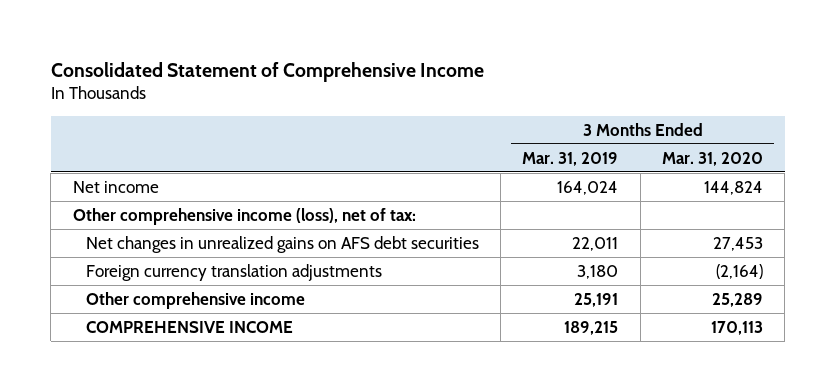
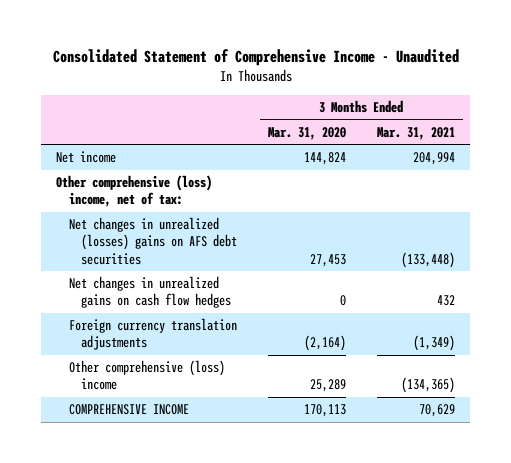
[50,61,484,82] Consolidated Statement of Comprehensive Income -> [52,49,459,67] Consolidated Statement of Comprehensive Income - Unaudited
[522,151,619,166] Mar. 31, 2019 -> none
none -> [376,126,455,140] Mar. 31, 2021
[72,207,416,225] Other comprehensive income (loss), net of tax: -> [56,175,213,208] Other comprehensive (loss) income, net of tax:
[85,235,479,253] Net changes in unrealized gains on AFS debt securities -> [68,217,237,265] Net changes in unrealized (losses) gains on AFS debt securities
none -> [68,276,231,309] Net changes in unrealized gains on cash flow hedges
[85,291,305,309] Other comprehensive income -> [68,360,225,391] Other comprehensive (loss) income

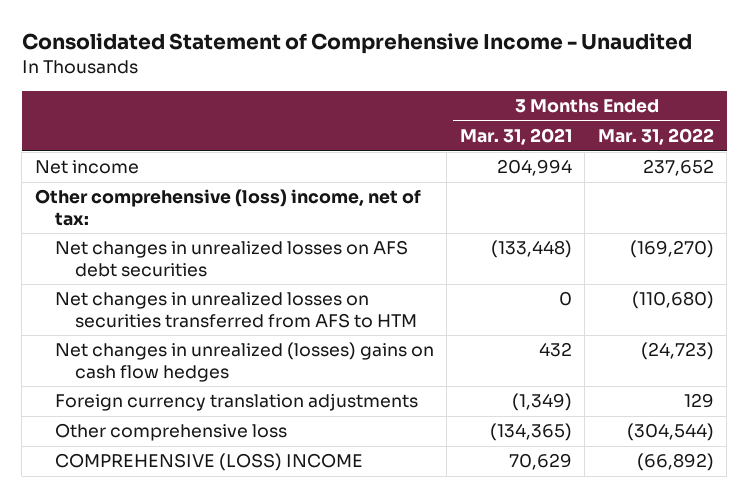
[267,126,346,140] Mar. 31, 2020 -> none
none -> [597,128,714,146] Mar. 31, 2022
[68,217,237,265] Net changes in unrealized (losses) gains on AFS debt securities -> [54,240,408,277] Net changes in unrealized losses on AFS debt securities
none -> [54,292,417,328] Net changes in unrealized losses on securities transferred from AFS to HTM
[68,276,231,309] Net changes in unrealized gains on cash flow hedges -> [54,342,434,382] Net changes in unrealized (losses) gains on cash flow hedges
[68,360,225,391] Other comprehensive (loss) income -> [54,423,287,442] Other comprehensive loss
[68,404,189,416] COMPREHENSIVE INCOME -> [54,453,363,472] COMPREHENSIVE (LOSS) INCOME

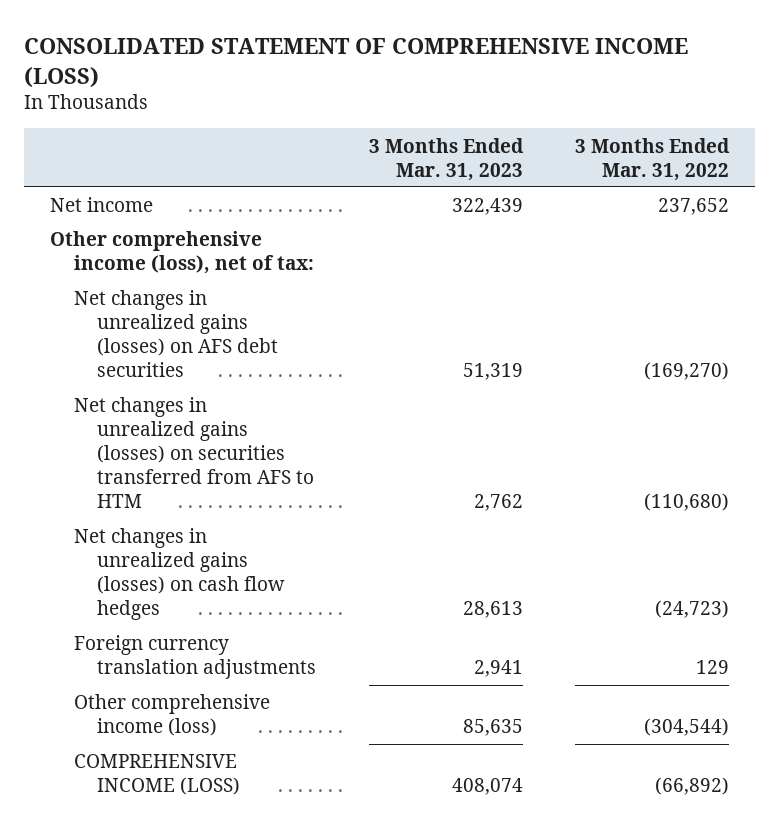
[21,33,692,55] Consolidated Statement of Comprehensive Income - Unaudited -> [24,37,689,88] CONSOLIDATED STATEMENT OF COMPREHENSIVE INCOME (LOSS)
[459,128,572,146] Mar. 31, 2021 -> none
none -> [368,137,524,181] 3 Months Ended Mar. 31, 2023
[34,189,421,226] Other comprehensive (loss) income, net of tax: -> [50,231,314,275] Other comprehensive income (loss), net of tax:
[54,240,408,277] Net changes in unrealized losses on AFS debt securities -> [73,290,279,378] Net changes in unrealized gains (losses) on AFS debt securities
[54,292,417,328] Net changes in unrealized losses on securities transferred from AFS to HTM -> [73,397,315,509] Net changes in unrealized gains (losses) on securities transferred from AFS to HTM
[54,342,434,382] Net changes in unrealized (losses) gains on cash flow hedges -> [73,528,286,621] Net changes in unrealized gains (losses) on cash flow hedges
[54,423,287,442] Other comprehensive loss -> [73,694,270,737] Other comprehensive income (loss)
[54,453,363,472] COMPREHENSIVE (LOSS) INCOME -> [73,754,241,796] COMPREHENSIVE INCOME (LOSS)

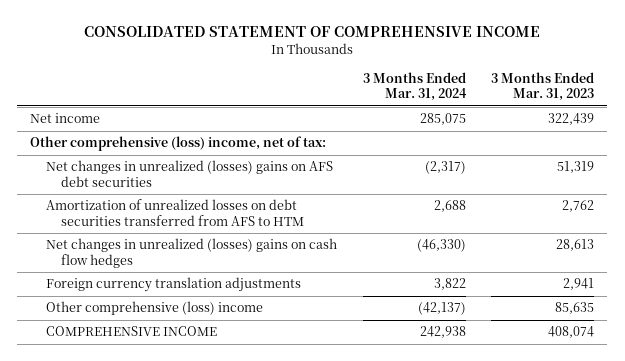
[24,37,689,88] CONSOLIDATED STATEMENT OF COMPREHENSIVE INCOME (LOSS) -> [84,25,541,37] CONSOLIDATED STATEMENT OF COMPREHENSIVE INCOME
[574,137,730,181] 3 Months Ended Mar. 31, 2022 -> none
none -> [362,71,467,102] 3 Months Ended Mar. 31, 2024
[50,231,314,275] Other comprehensive income (loss), net of tax: -> [30,136,327,152] Other comprehensive (loss) income, net of tax:
[73,290,279,378] Net changes in unrealized gains (losses) on AFS debt securities -> [45,160,333,188] Net changes in unrealized (losses) gains on AFS debt securities
[73,397,315,509] Net changes in unrealized gains (losses) on securities transferred from AFS to HTM -> [45,199,304,227] Amortization of unrealized losses on debt securities transferred from AFS to HTM
[73,528,286,621] Net changes in unrealized gains (losses) on cash flow hedges -> [45,238,337,269] Net changes in unrealized (losses) gains on cash flow hedges
[73,694,270,737] Other comprehensive income (loss) -> [45,301,263,316] Other comprehensive (loss) income
[73,754,241,796] COMPREHENSIVE INCOME (LOSS) -> [45,326,217,337] COMPREHENSIVE INCOME

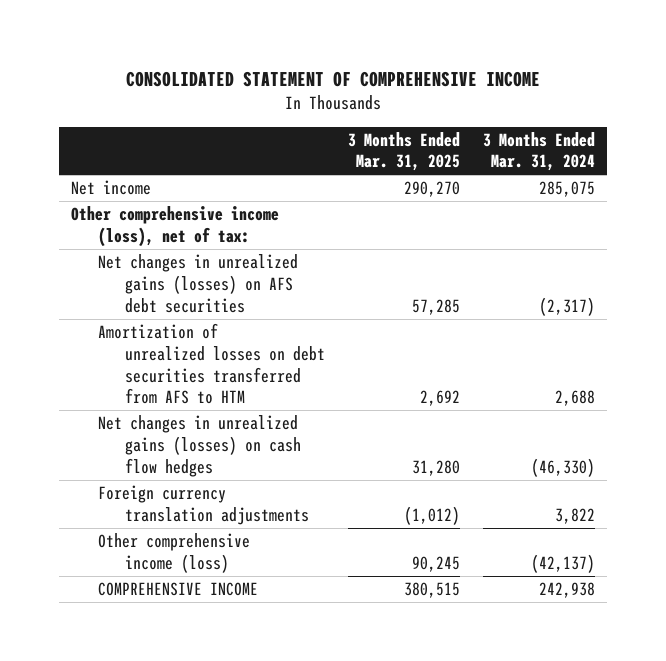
[491,71,595,102] 3 Months Ended Mar. 31, 2023 -> none
none -> [348,131,461,172] 3 Months Ended Mar. 31, 2025
[30,136,327,152] Other comprehensive (loss) income, net of tax: -> [70,206,279,247] Other comprehensive income (loss), net of tax:
[45,160,333,188] Net changes in unrealized (losses) gains on AFS debt securities -> [97,254,298,313] Net changes in unrealized gains (losses) on AFS debt securities
[45,238,337,269] Net changes in unrealized (losses) gains on cash flow hedges -> [97,415,301,477] Net changes in unrealized gains (losses) on cash flow hedges
[45,301,263,316] Other comprehensive (loss) income -> [97,533,250,573] Other comprehensive income (loss)

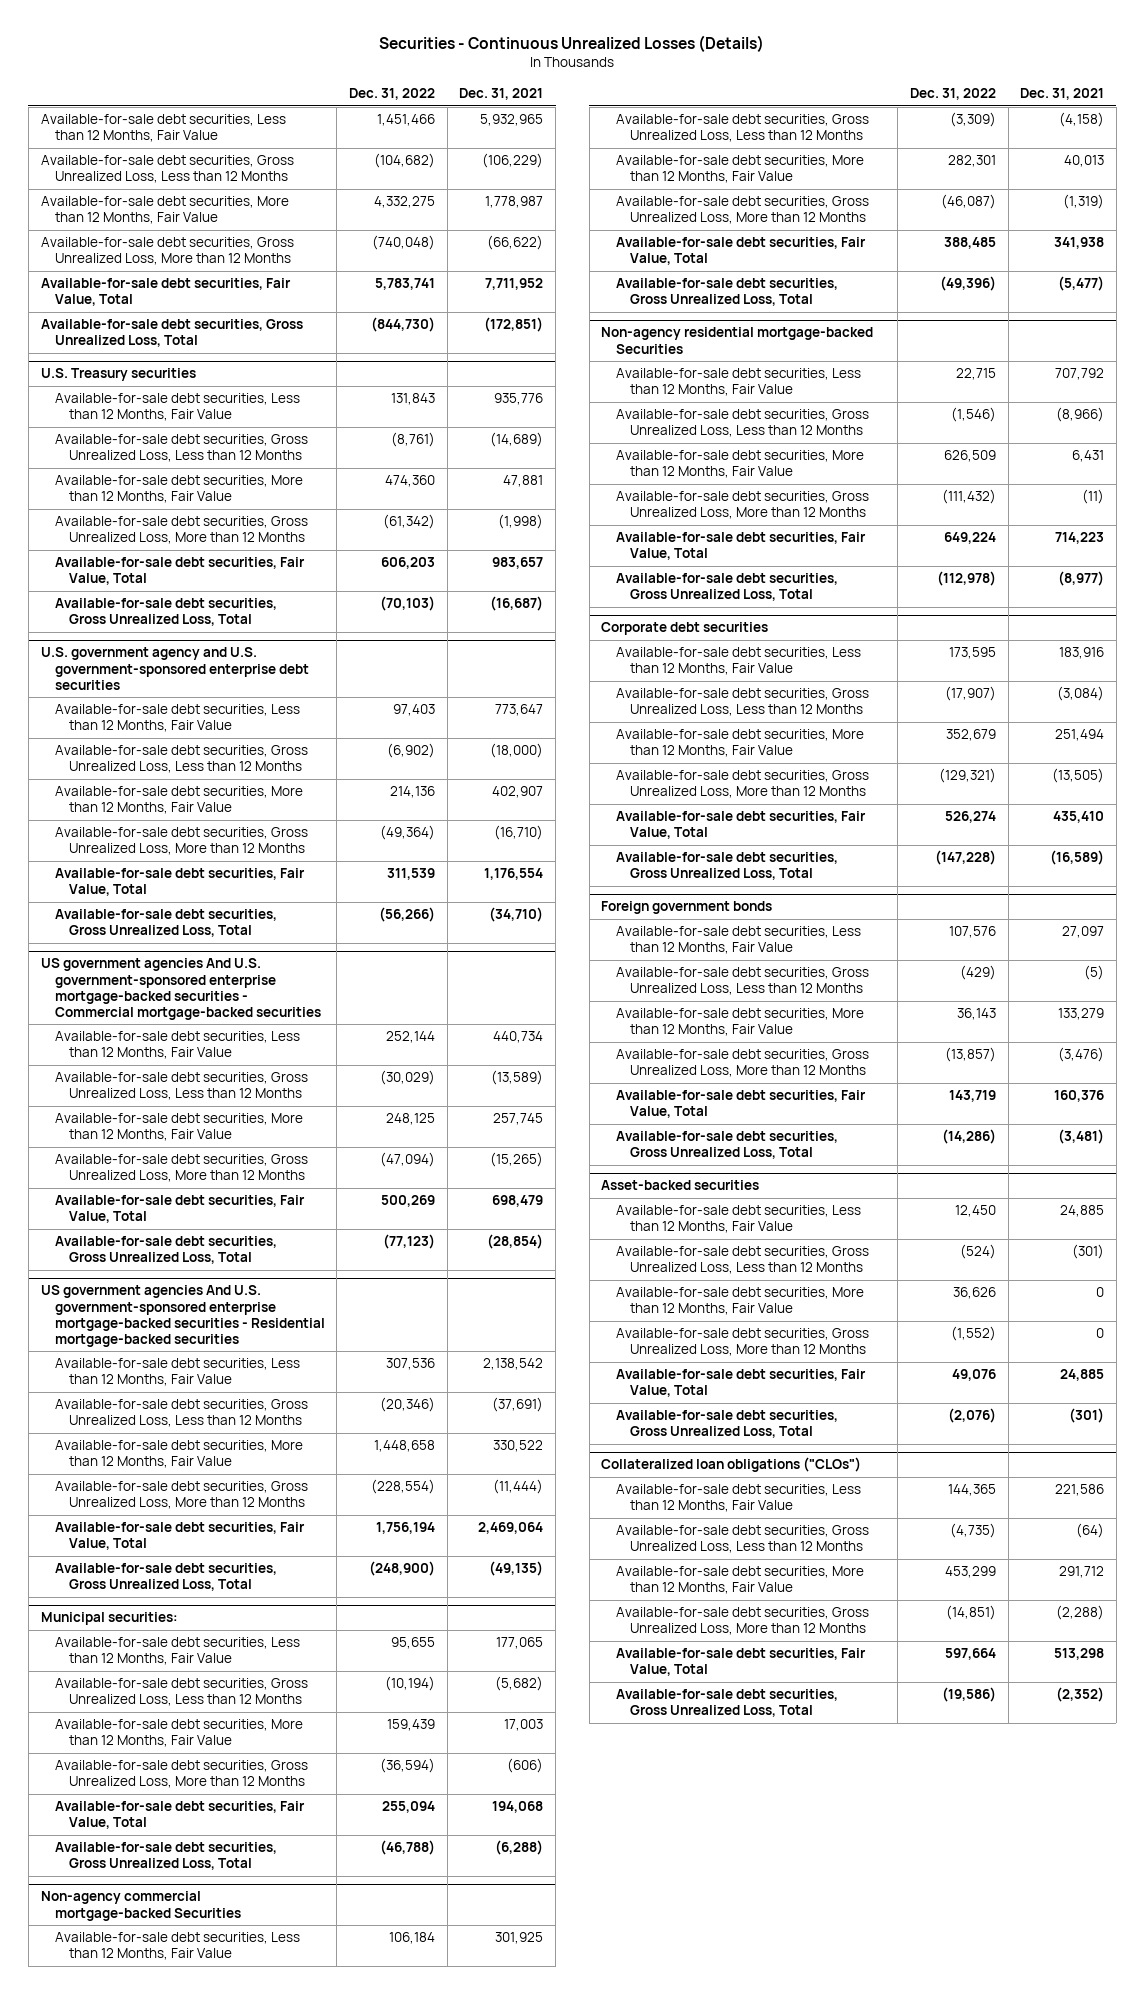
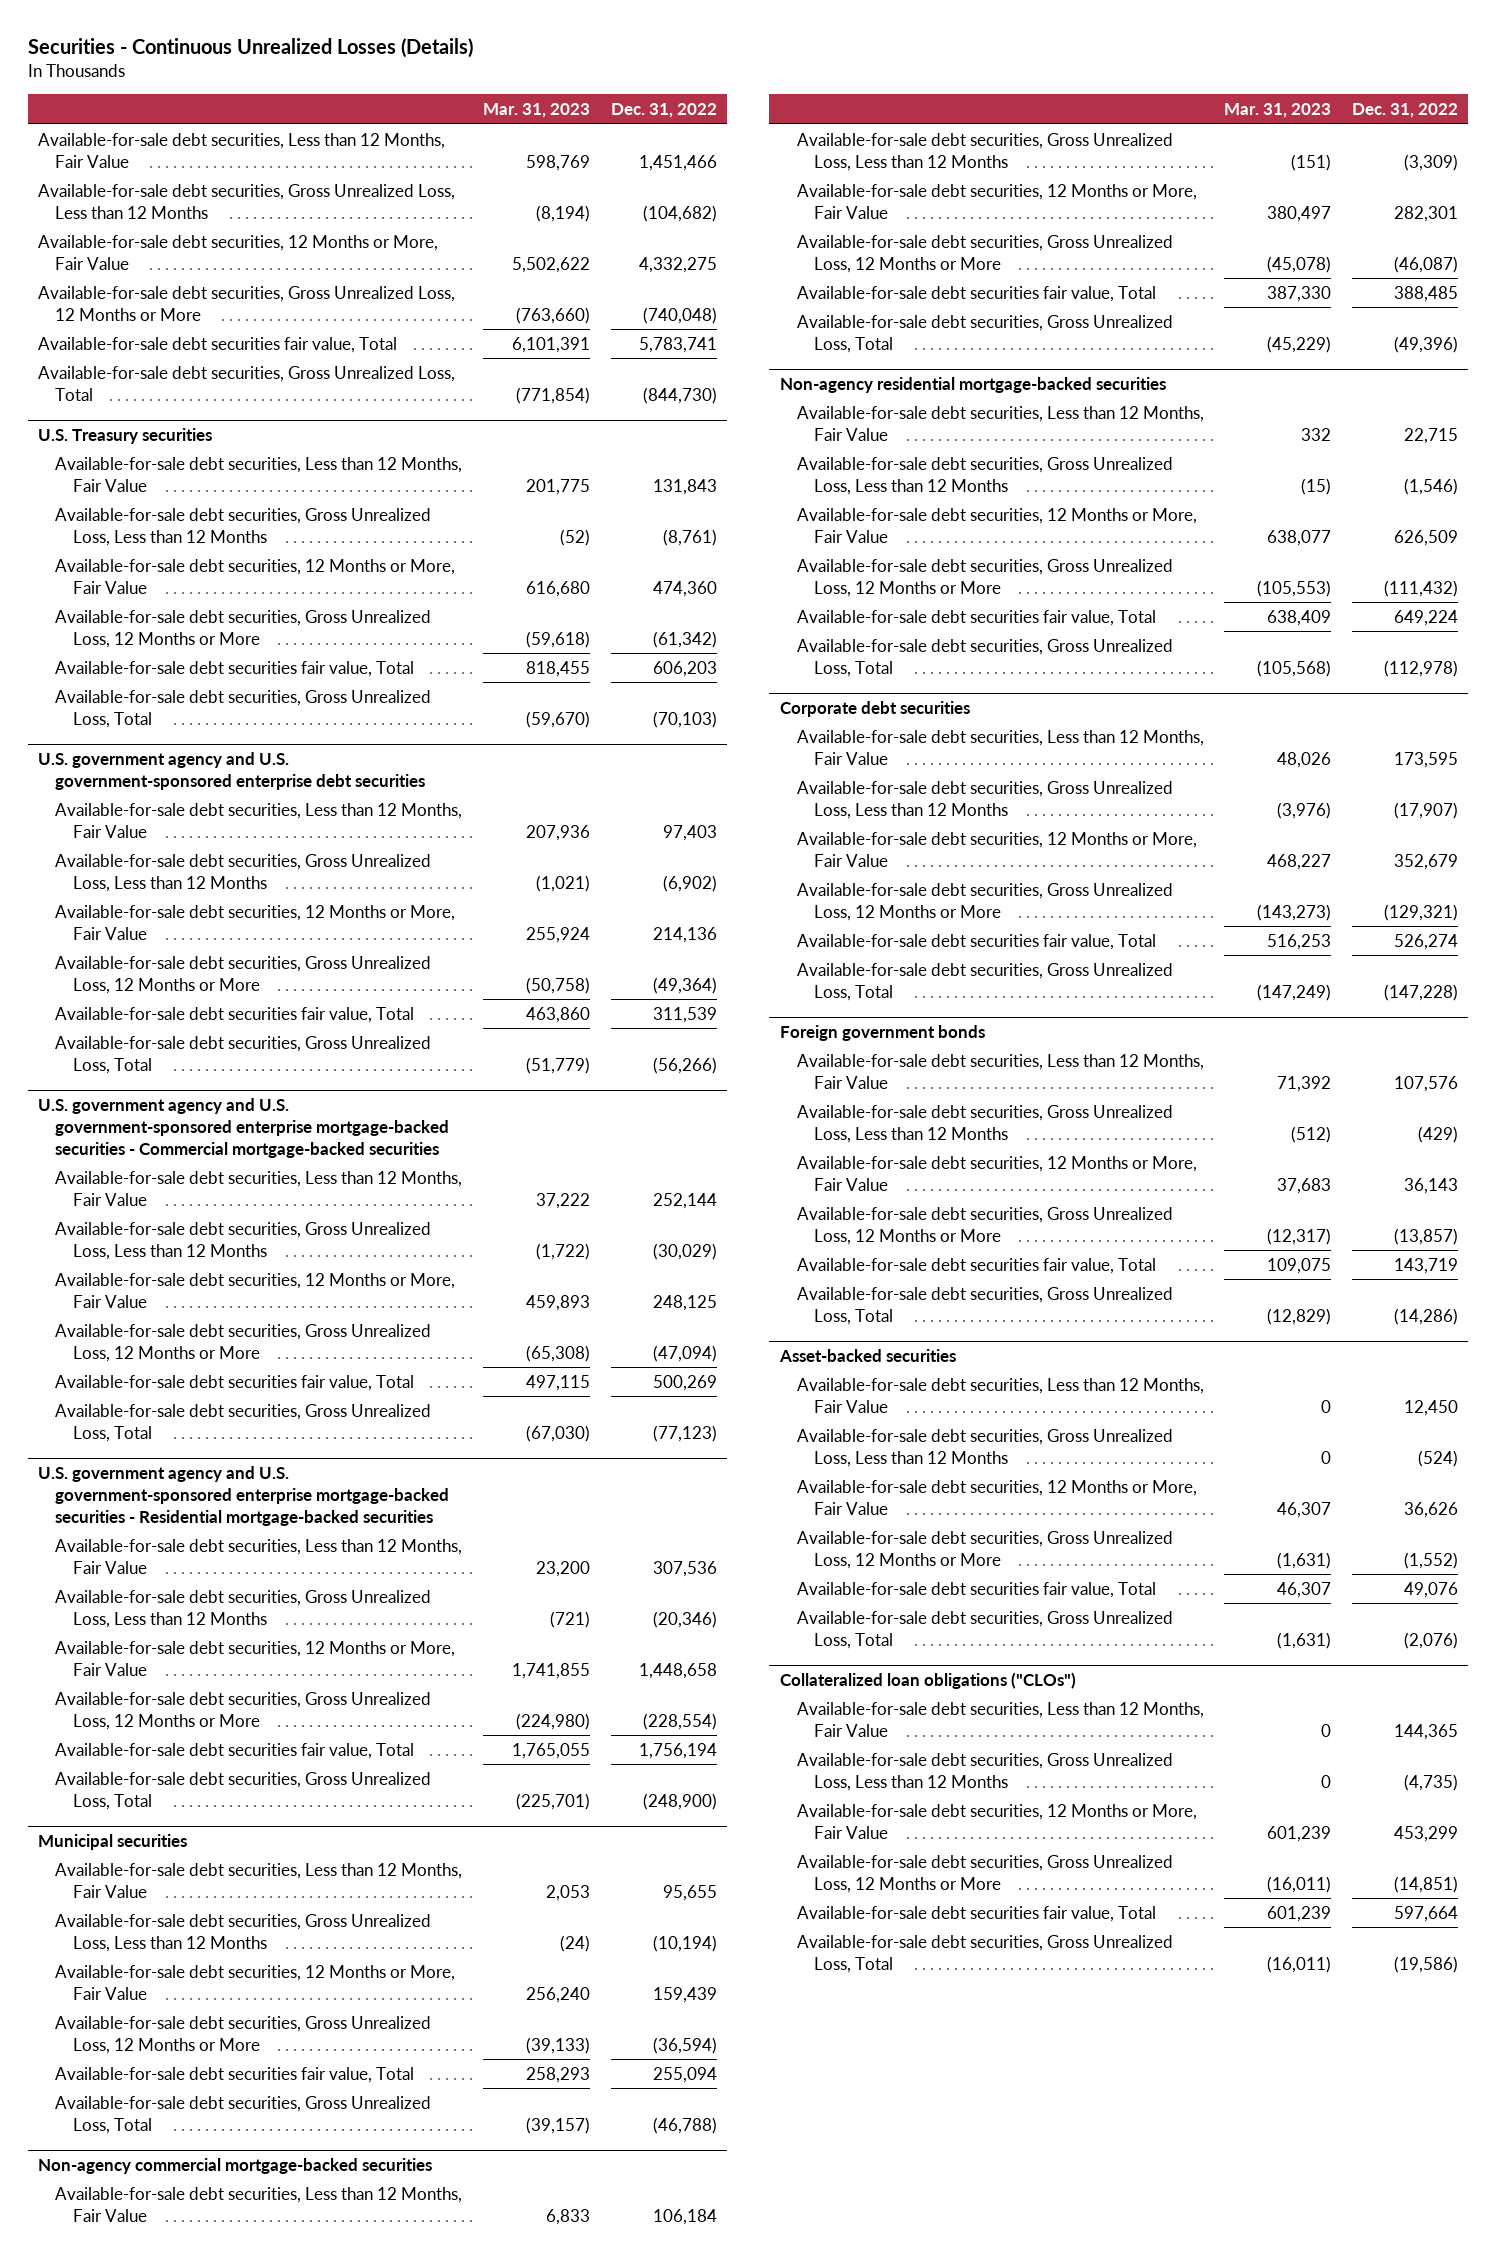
[459,88,544,101] Dec. 31, 2021 -> none
none -> [483,103,591,119] Mar. 31, 2023
[40,196,289,225] Available-for-sale debt securities, More than 12 Months, Fair Value -> [38,234,439,270] Available-for-sale debt securities, 12 Months or More, Fair Value
[40,237,294,266] Available-for-sale debt securities, Gross Unrealized Loss, More than 12 Months -> [38,285,456,321] Available-for-sale debt securities, Gross Unrealized Loss, 12 Months or More
[40,278,291,307] Available-for-sale debt securities, Fair Value, Total -> [38,336,398,353] Available-for-sale debt securities fair value, Total
[54,475,303,504] Available-for-sale debt securities, More than 12 Months, Fair Value -> [55,558,456,594] Available-for-sale debt securities, 12 Months or More, Fair Value
[54,516,308,545] Available-for-sale debt securities, Gross Unrealized Loss, More than 12 Months -> [55,609,432,648] Available-for-sale debt securities, Gross Unrealized Loss, 12 Months or More
[54,557,305,586] Available-for-sale debt securities, Fair Value, Total -> [55,660,415,677] Available-for-sale debt securities fair value, Total
[54,786,303,815] Available-for-sale debt securities, More than 12 Months, Fair Value -> [55,904,456,940] Available-for-sale debt securities, 12 Months or More, Fair Value
[54,827,308,856] Available-for-sale debt securities, Gross Unrealized Loss, More than 12 Months -> [55,955,432,994] Available-for-sale debt securities, Gross Unrealized Loss, 12 Months or More
[54,868,305,897] Available-for-sale debt securities, Fair Value, Total -> [55,1006,415,1023] Available-for-sale debt securities fair value, Total
[40,958,321,1020] US government agencies And U.S. government-sponsored enterprise mortgage-backed securities - Commercial mortgage-backed securities -> [38,1097,450,1158] U.S. government agency and U.S. government-sponsored enterprise mortgage-backed securities - Commercial mortgage-backed securities
[54,1113,303,1142] Available-for-sale debt securities, More than 12 Months, Fair Value -> [55,1272,456,1308] Available-for-sale debt securities, 12 Months or More, Fair Value
[54,1154,308,1183] Available-for-sale debt securities, Gross Unrealized Loss, More than 12 Months -> [55,1323,432,1362] Available-for-sale debt securities, Gross Unrealized Loss, 12 Months or More
[54,1195,305,1224] Available-for-sale debt securities, Fair Value, Total -> [55,1374,415,1391] Available-for-sale debt securities fair value, Total
[40,1285,325,1347] US government agencies And U.S. government-sponsored enterprise mortgage-backed securities - Residential mortgage-backed securities -> [38,1465,450,1526] U.S. government agency and U.S. government-sponsored enterprise mortgage-backed securities - Residential mortgage-backed securities
[54,1440,303,1469] Available-for-sale debt securities, More than 12 Months, Fair Value -> [55,1640,456,1676] Available-for-sale debt securities, 12 Months or More, Fair Value
[54,1481,308,1510] Available-for-sale debt securities, Gross Unrealized Loss, More than 12 Months -> [55,1691,432,1730] Available-for-sale debt securities, Gross Unrealized Loss, 12 Months or More
[54,1522,305,1551] Available-for-sale debt securities, Fair Value, Total -> [55,1742,415,1759] Available-for-sale debt securities fair value, Total
[40,1612,178,1626] Municipal securities: -> [38,1833,188,1850] Municipal securities
[54,1719,303,1748] Available-for-sale debt securities, More than 12 Months, Fair Value -> [55,1964,456,2000] Available-for-sale debt securities, 12 Months or More, Fair Value
[54,1760,308,1789] Available-for-sale debt securities, Gross Unrealized Loss, More than 12 Months -> [55,2015,432,2054] Available-for-sale debt securities, Gross Unrealized Loss, 12 Months or More
[54,1801,305,1830] Available-for-sale debt securities, Fair Value, Total -> [55,2066,415,2083] Available-for-sale debt securities fair value, Total
[40,1891,241,1921] Non-agency commercial mortgage-backed Securities -> [38,2157,433,2174] Non-agency commercial mortgage-backed securities
[615,155,864,184] Available-for-sale debt securities, More than 12 Months, Fair Value -> [796,183,1197,219] Available-for-sale debt securities, 12 Months or More, Fair Value
[615,196,869,225] Available-for-sale debt securities, Gross Unrealized Loss, More than 12 Months -> [796,234,1173,273] Available-for-sale debt securities, Gross Unrealized Loss, 12 Months or More
[615,237,866,266] Available-for-sale debt securities, Fair Value, Total -> [796,285,1156,302] Available-for-sale debt securities fair value, Total
[601,327,874,354] Non-agency residential mortgage-backed Securities -> [779,376,1166,393] Non-agency residential mortgage-backed securities
[615,450,864,479] Available-for-sale debt securities, More than 12 Months, Fair Value -> [796,507,1197,543] Available-for-sale debt securities, 12 Months or More, Fair Value
[615,491,869,520] Available-for-sale debt securities, Gross Unrealized Loss, More than 12 Months -> [796,558,1173,597] Available-for-sale debt securities, Gross Unrealized Loss, 12 Months or More
[615,532,866,561] Available-for-sale debt securities, Fair Value, Total -> [796,609,1156,626] Available-for-sale debt securities fair value, Total
[615,729,864,758] Available-for-sale debt securities, More than 12 Months, Fair Value -> [796,831,1197,867] Available-for-sale debt securities, 12 Months or More, Fair Value
[615,770,869,799] Available-for-sale debt securities, Gross Unrealized Loss, More than 12 Months -> [796,882,1173,921] Available-for-sale debt securities, Gross Unrealized Loss, 12 Months or More
[615,811,866,840] Available-for-sale debt securities, Fair Value, Total -> [796,933,1156,950] Available-for-sale debt securities fair value, Total
[615,1008,864,1037] Available-for-sale debt securities, More than 12 Months, Fair Value -> [796,1155,1197,1191] Available-for-sale debt securities, 12 Months or More, Fair Value
[615,1049,869,1078] Available-for-sale debt securities, Gross Unrealized Loss, More than 12 Months -> [796,1206,1173,1245] Available-for-sale debt securities, Gross Unrealized Loss, 12 Months or More
[615,1090,866,1119] Available-for-sale debt securities, Fair Value, Total -> [796,1257,1156,1274] Available-for-sale debt securities fair value, Total
[615,1287,864,1316] Available-for-sale debt securities, More than 12 Months, Fair Value -> [796,1479,1197,1515] Available-for-sale debt securities, 12 Months or More, Fair Value
[615,1328,869,1357] Available-for-sale debt securities, Gross Unrealized Loss, More than 12 Months -> [796,1530,1173,1569] Available-for-sale debt securities, Gross Unrealized Loss, 12 Months or More
[615,1369,866,1398] Available-for-sale debt securities, Fair Value, Total -> [796,1581,1156,1598] Available-for-sale debt securities fair value, Total
[615,1566,864,1595] Available-for-sale debt securities, More than 12 Months, Fair Value -> [796,1803,1197,1839] Available-for-sale debt securities, 12 Months or More, Fair Value
[615,1607,869,1636] Available-for-sale debt securities, Gross Unrealized Loss, More than 12 Months -> [796,1854,1173,1893] Available-for-sale debt securities, Gross Unrealized Loss, 12 Months or More
[615,1648,866,1677] Available-for-sale debt securities, Fair Value, Total -> [796,1905,1156,1922] Available-for-sale debt securities fair value, Total

